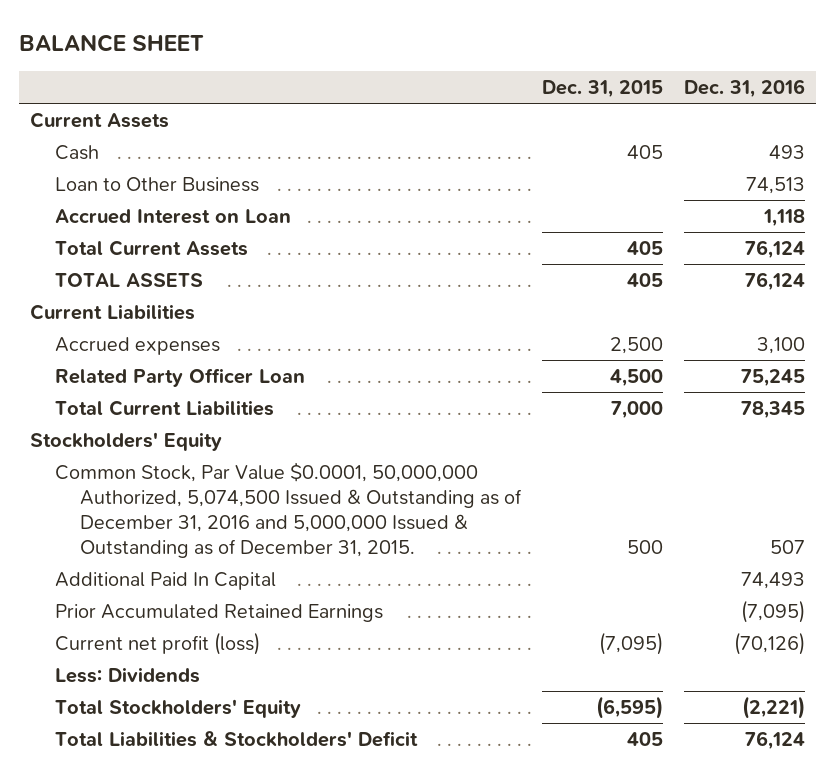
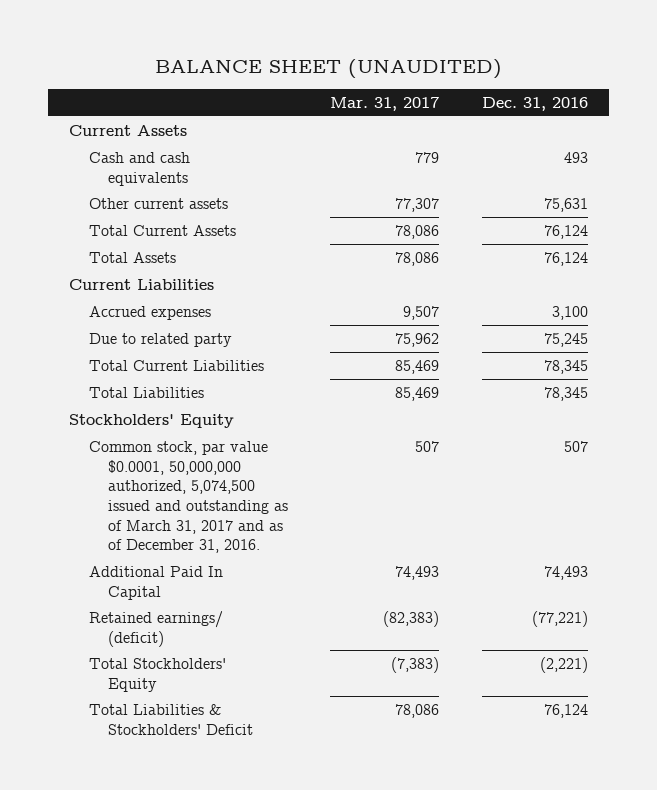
[19,33,205,52] BALANCE SHEET -> [154,58,502,79] BALANCE SHEET (UNAUDITED)
[542,79,664,98] Dec. 31, 2015 -> none
none -> [330,96,440,111] Mar. 31, 2017
[55,177,260,193] Loan to Other Business -> none
[55,209,292,225] Accrued Interest on Loan -> none
[55,145,100,161] Cash -> [88,151,190,186] Cash and cash equivalents
none -> [88,197,228,209] Other current assets
[55,273,204,288] TOTAL ASSETS -> [88,251,176,263] Total Assets
[55,368,306,388] Related Party Officer Loan -> [88,332,232,347] Due to related party
none -> [88,386,204,398] Total Liabilities
[55,462,523,559] Common Stock, Par Value $0.0001, 50,000,000 Authorized, 5,074,500 Issued & Outstanding as of December 31, 2016 and 5,000,000 Issued & Outstanding as of December 31, 2015. -> [88,440,288,554] Common stock, par value $0.0001, 50,000,000 authorized, 5,074,500 issued and outstanding as of March 31, 2017 and as of December 31, 2016.
[55,632,261,656] Current net profit (loss) -> none
[55,667,201,684] Less: Dividends -> none
[55,604,384,623] Prior Accumulated Retained Earnings -> [88,610,223,647] Retained earnings/ (deficit)
[741,600,806,624] (7,095) -> [532,610,589,627] (77,221)

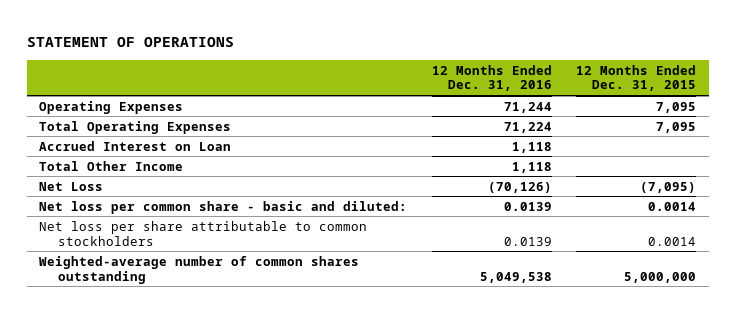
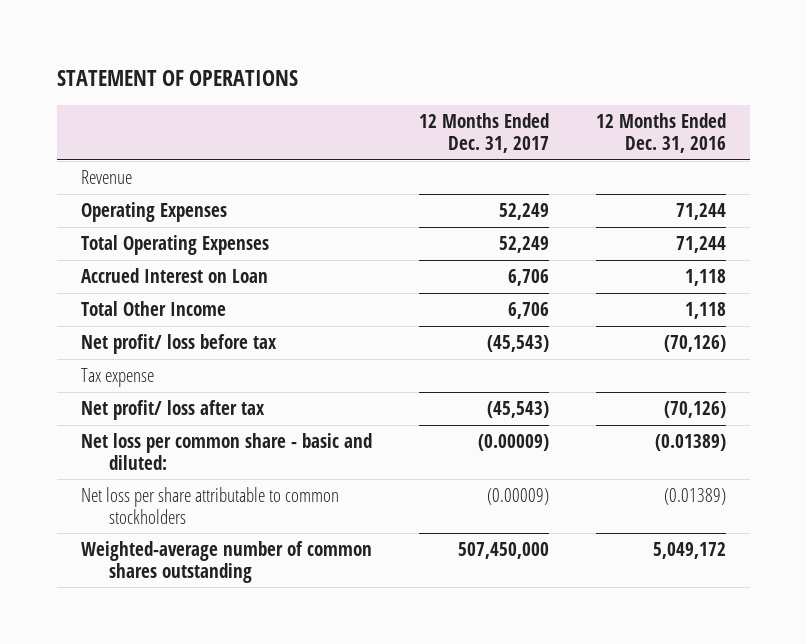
[576,64,697,92] 12 Months Ended Dec. 31, 2015 -> none
none -> [419,113,550,153] 12 Months Ended Dec. 31, 2017
none -> [80,170,132,185] Revenue
[503,121,552,133] 71,224 -> [676,236,727,254] 71,244
[39,181,104,191] Net Loss -> [80,334,277,355] Net profit/ loss before tax
none -> [80,368,154,388] Tax expense
none -> [80,400,265,421] Net profit/ loss after tax
[503,201,552,211] 0.0139 -> [655,434,727,452] (0.01389)
[503,236,552,246] 0.0139 -> [664,488,727,506] (0.01389)
[479,271,552,283] 5,049,538 -> [653,542,727,560] 5,049,172

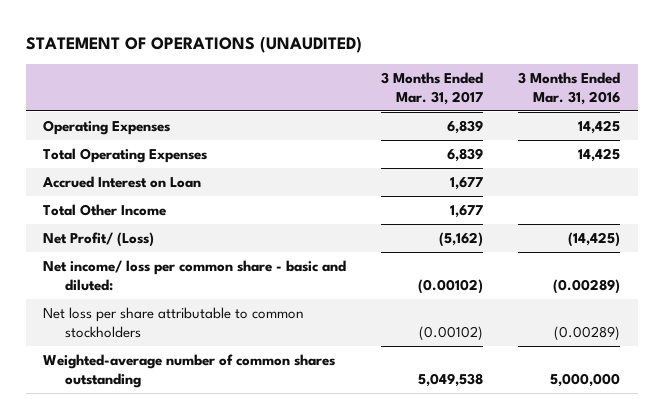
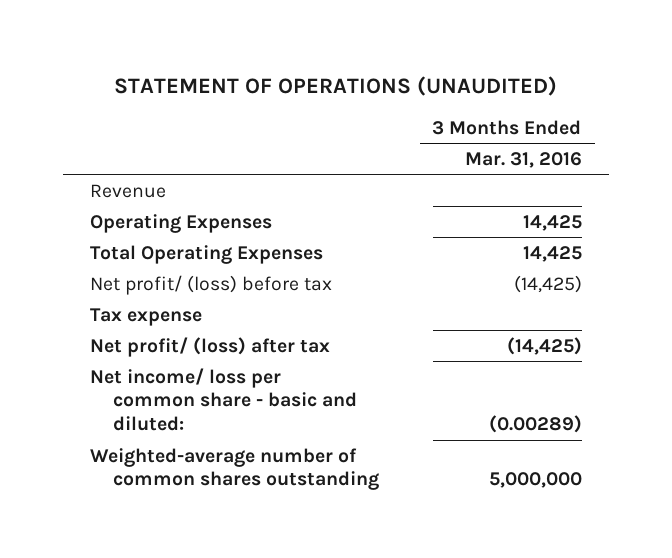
[381,72,484,106] 3 Months Ended Mar. 31, 2017 -> none
none -> [89,183,166,198] Revenue
[42,175,202,188] Accrued Interest on Loan -> none
[43,203,167,216] Total Other Income -> none
none -> [89,274,332,295] Net profit/ (loss) before tax
none -> [89,307,202,326] Tax expense
[43,231,155,247] Net Profit/ (Loss) -> [89,336,330,357] Net profit/ (loss) after tax
[43,306,305,338] Net loss per share attributable to common stockholders -> none

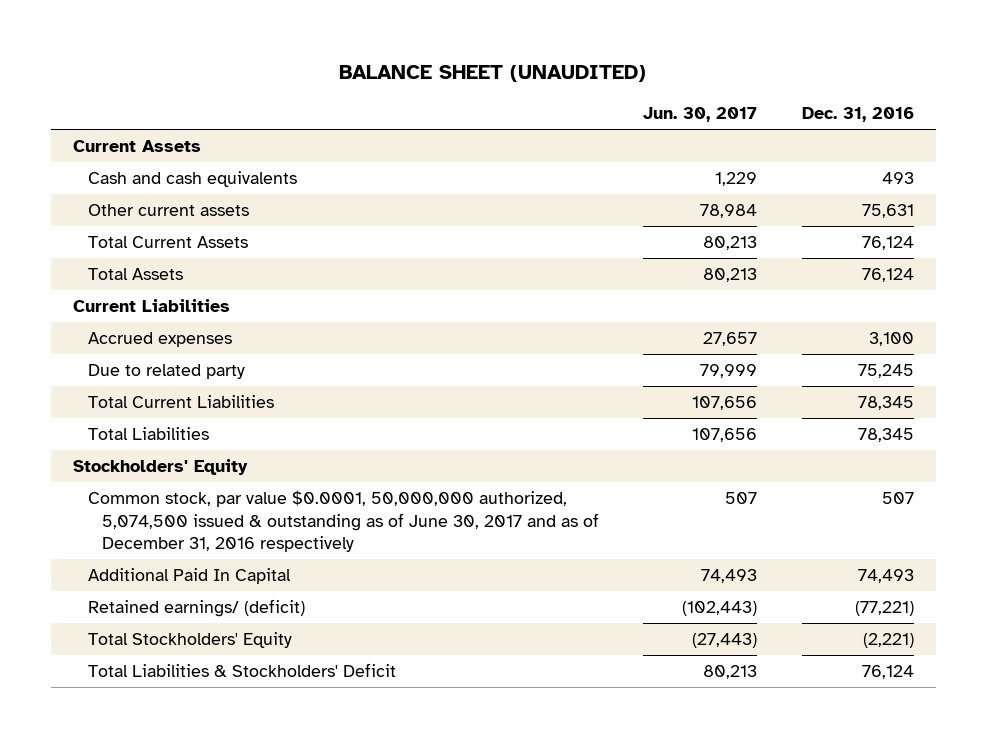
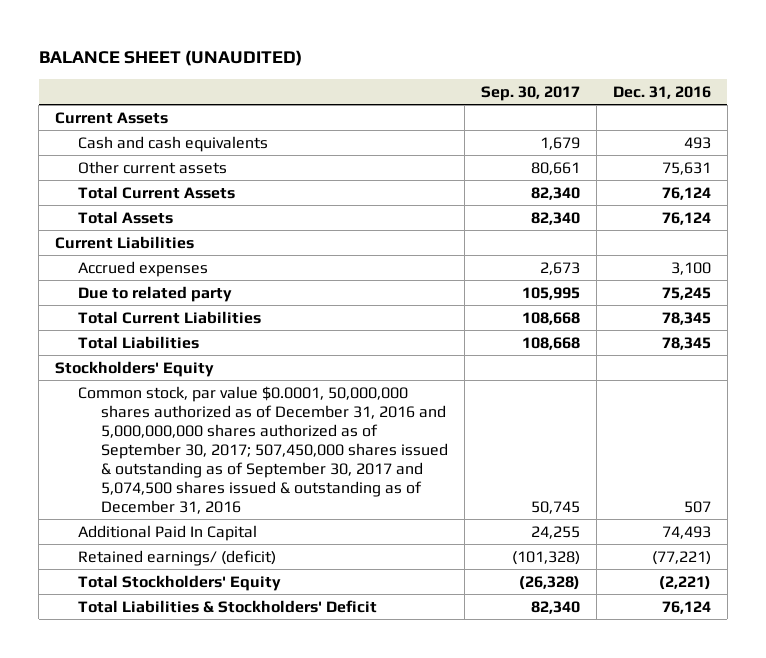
[643,107,758,123] Jun. 30, 2017 -> none
none -> [481,85,581,101] Sep. 30, 2017
[87,490,599,553] Common stock, par value $0.0001, 50,000,000 authorized, 5,074,500 issued & outstanding as of June 30, 2017 and as of December 31, 2016 respectively -> [78,385,449,514] Common stock, par value $0.0001, 50,000,000 shares authorized as of December 31, 2016 and 5,000,000,000 shares authorized as of September 30, 2017; 507,450,000 shares issued & outstanding as of September 30, 2017 and 5,074,500 shares issued & outstanding as of December 31, 2016

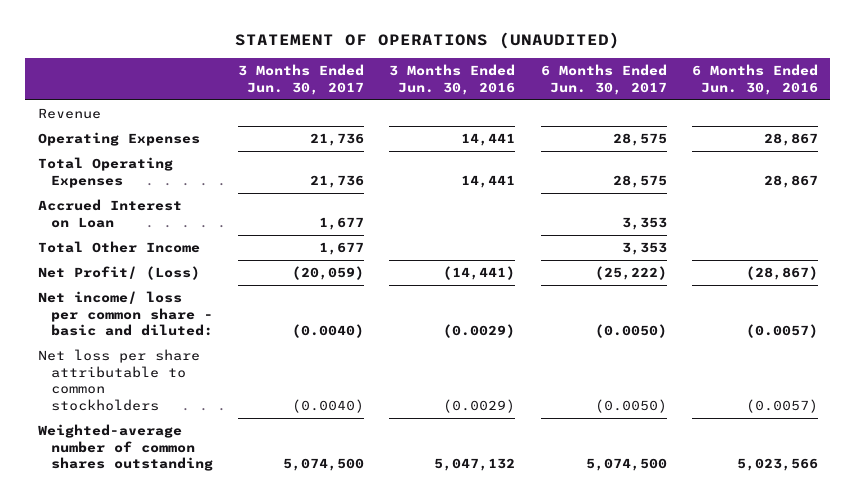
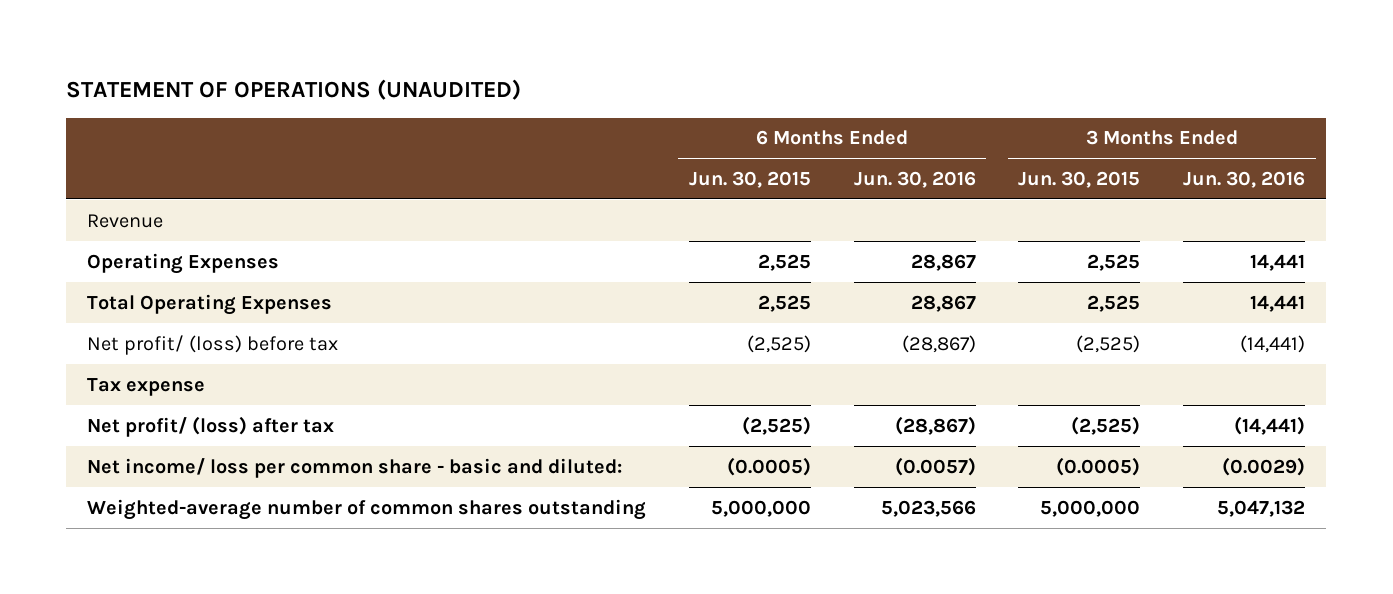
[238,64,365,95] 3 Months Ended Jun. 30, 2017 -> none
[540,64,667,95] 6 Months Ended Jun. 30, 2017 -> none
none -> [689,170,812,188] Jun. 30, 2015
none -> [1018,170,1141,188] Jun. 30, 2015
[37,199,182,228] Accrued Interest on Loan -> none
[37,241,200,254] Total Other Income -> none
none -> [87,334,339,355] Net profit/ (loss) before tax
none -> [87,377,206,396] Tax expense
[37,266,200,281] Net Profit/ (Loss) -> [87,415,335,437] Net profit/ (loss) after tax
[37,349,200,411] Net loss per share attributable to common stockholders -> none

